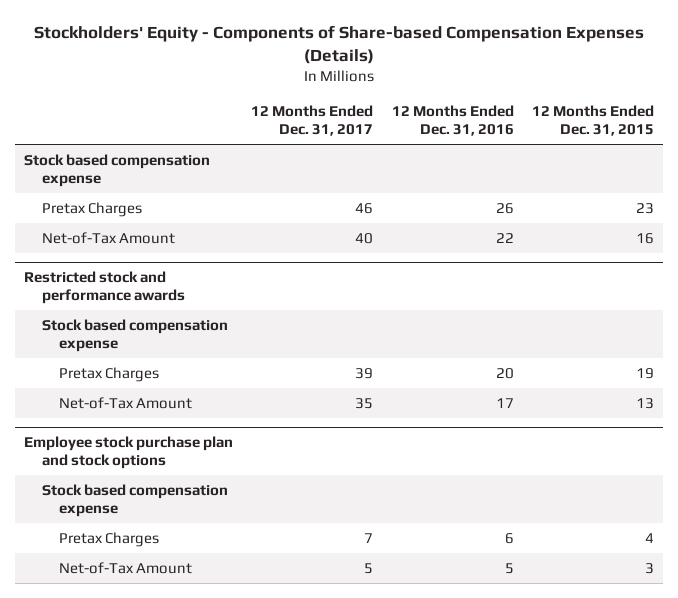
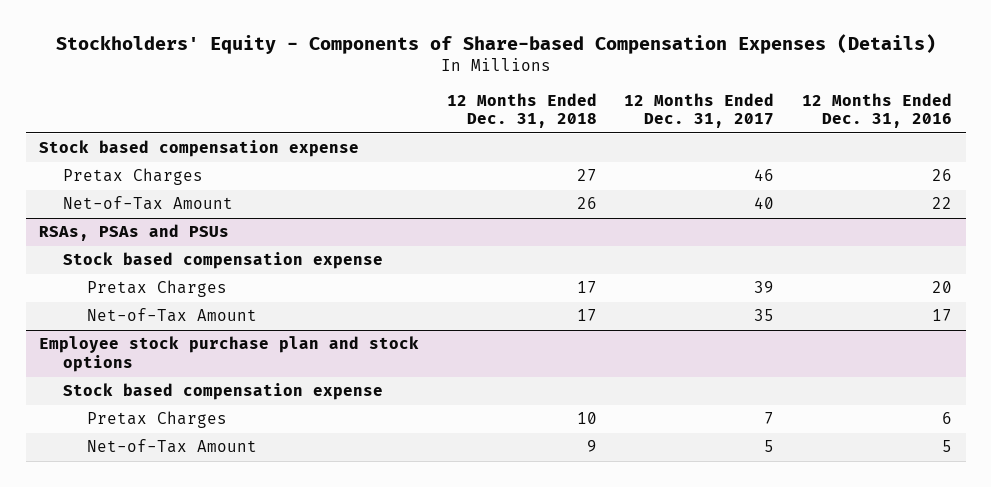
[531,104,654,137] 12 Months Ended Dec. 31, 2015 -> none
none -> [446,92,597,129] 12 Months Ended Dec. 31, 2018
[24,270,185,305] Restricted stock and performance awards -> [39,224,230,242] RSAs, PSAs and PSUs

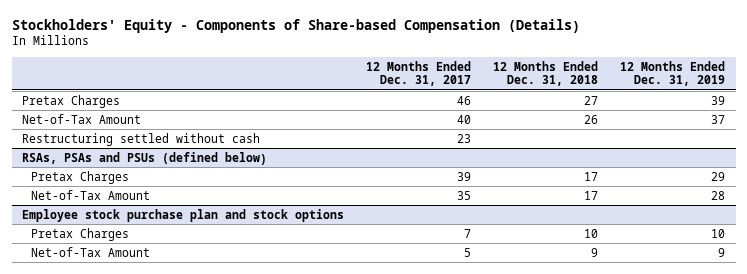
[55,33,936,54] Stockholders' Equity - Components of Share-based Compensation Expenses (Details) -> [11,18,580,33] Stockholders' Equity - Components of Share-based Compensation (Details)
[801,92,952,129] 12 Months Ended Dec. 31, 2016 -> none
none -> [619,60,725,87] 12 Months Ended Dec. 31, 2019
[39,140,360,158] Stock based compensation expense -> none
[63,252,384,270] Stock based compensation expense -> none
none -> [22,132,261,146] Restructuring settled without cash
[39,224,230,242] RSAs, PSAs and PSUs -> [22,151,268,165] RSAs, PSAs and PSUs (defined below)
[63,383,384,401] Stock based compensation expense -> none

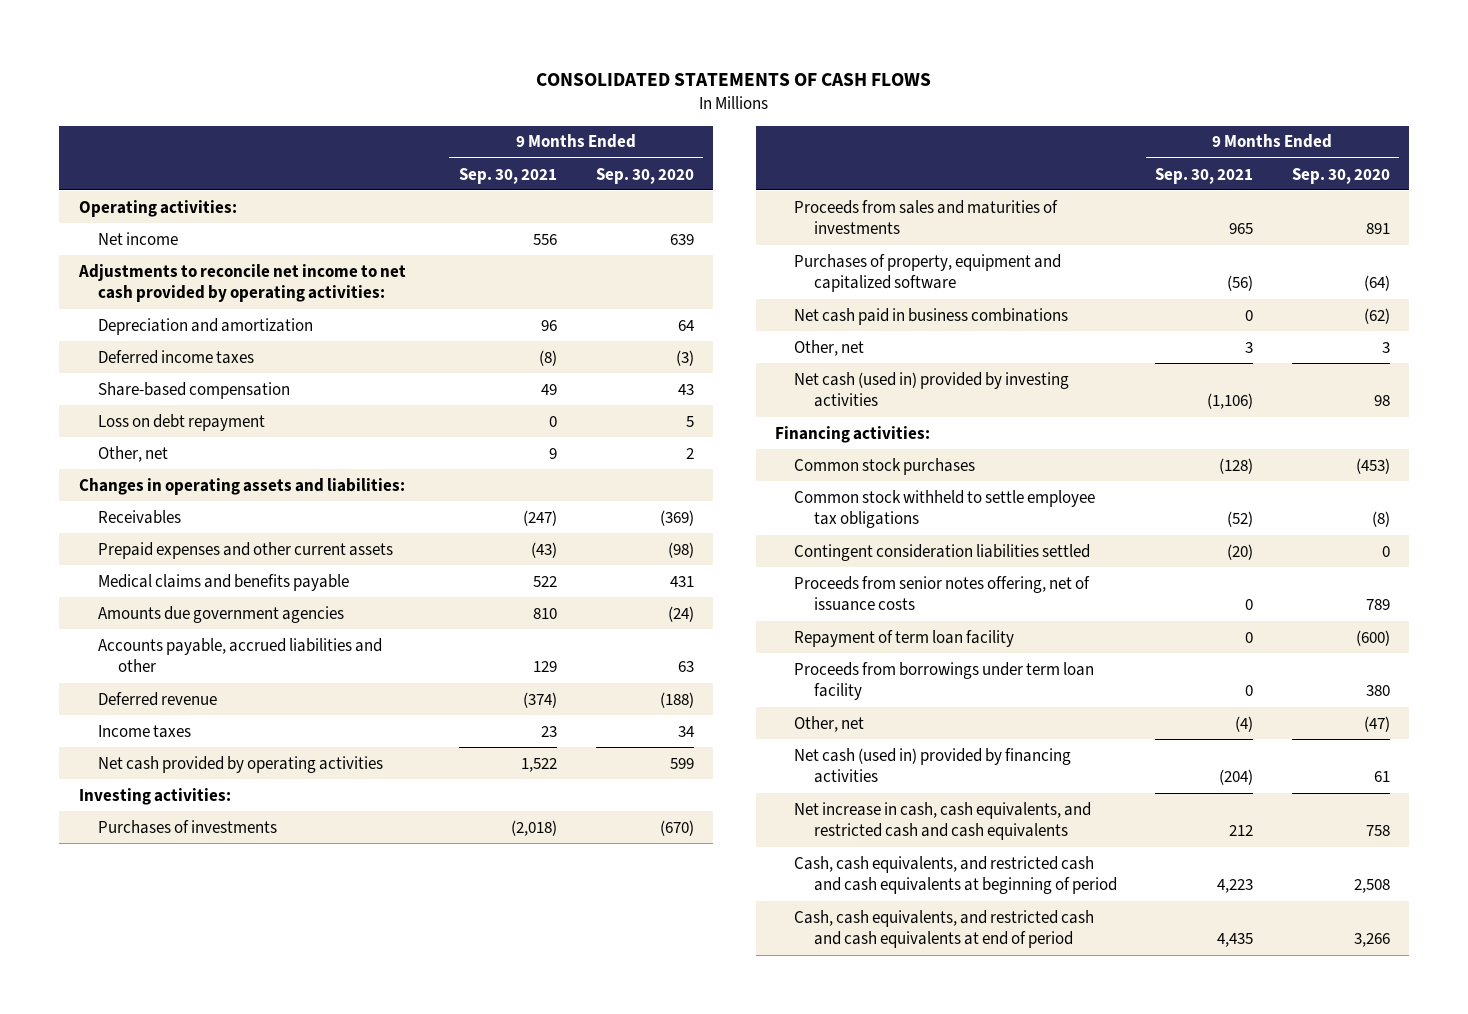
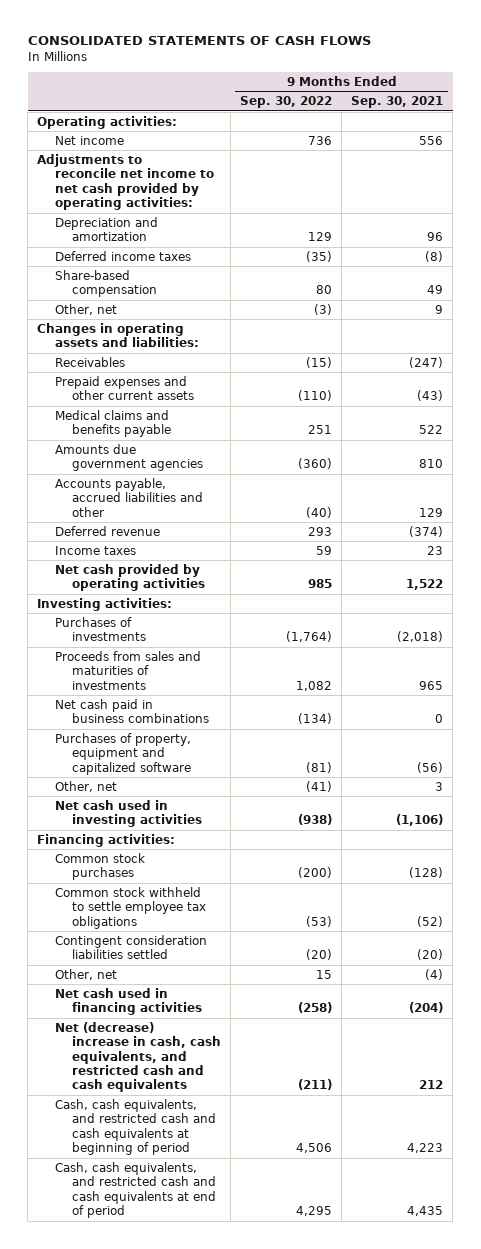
[595,167,694,184] Sep. 30, 2020 -> none
none -> [240,96,333,109] Sep. 30, 2022
[98,413,266,431] Loss on debt repayment -> none
[794,253,1062,293] Purchases of property, equipment and capitalized software -> [54,732,191,775] Purchases of property, equipment and capitalized software
[794,371,1070,408] Net cash (used in) provided by investing activities -> [54,799,202,828] Net cash used in investing activities
[794,575,1091,612] Proceeds from senior notes offering, net of issuance costs -> none
[794,629,1015,647] Repayment of term loan facility -> none
[794,661,1095,701] Proceeds from borrowings under term loan facility -> none
[794,747,1072,784] Net cash (used in) provided by financing activities -> [54,987,202,1016] Net cash used in financing activities
[794,801,1092,841] Net increase in cash, cash equivalents, and restricted cash and cash equivalents -> [54,1021,221,1093] Net (decrease) increase in cash, cash equivalents, and restricted cash and cash equivalents

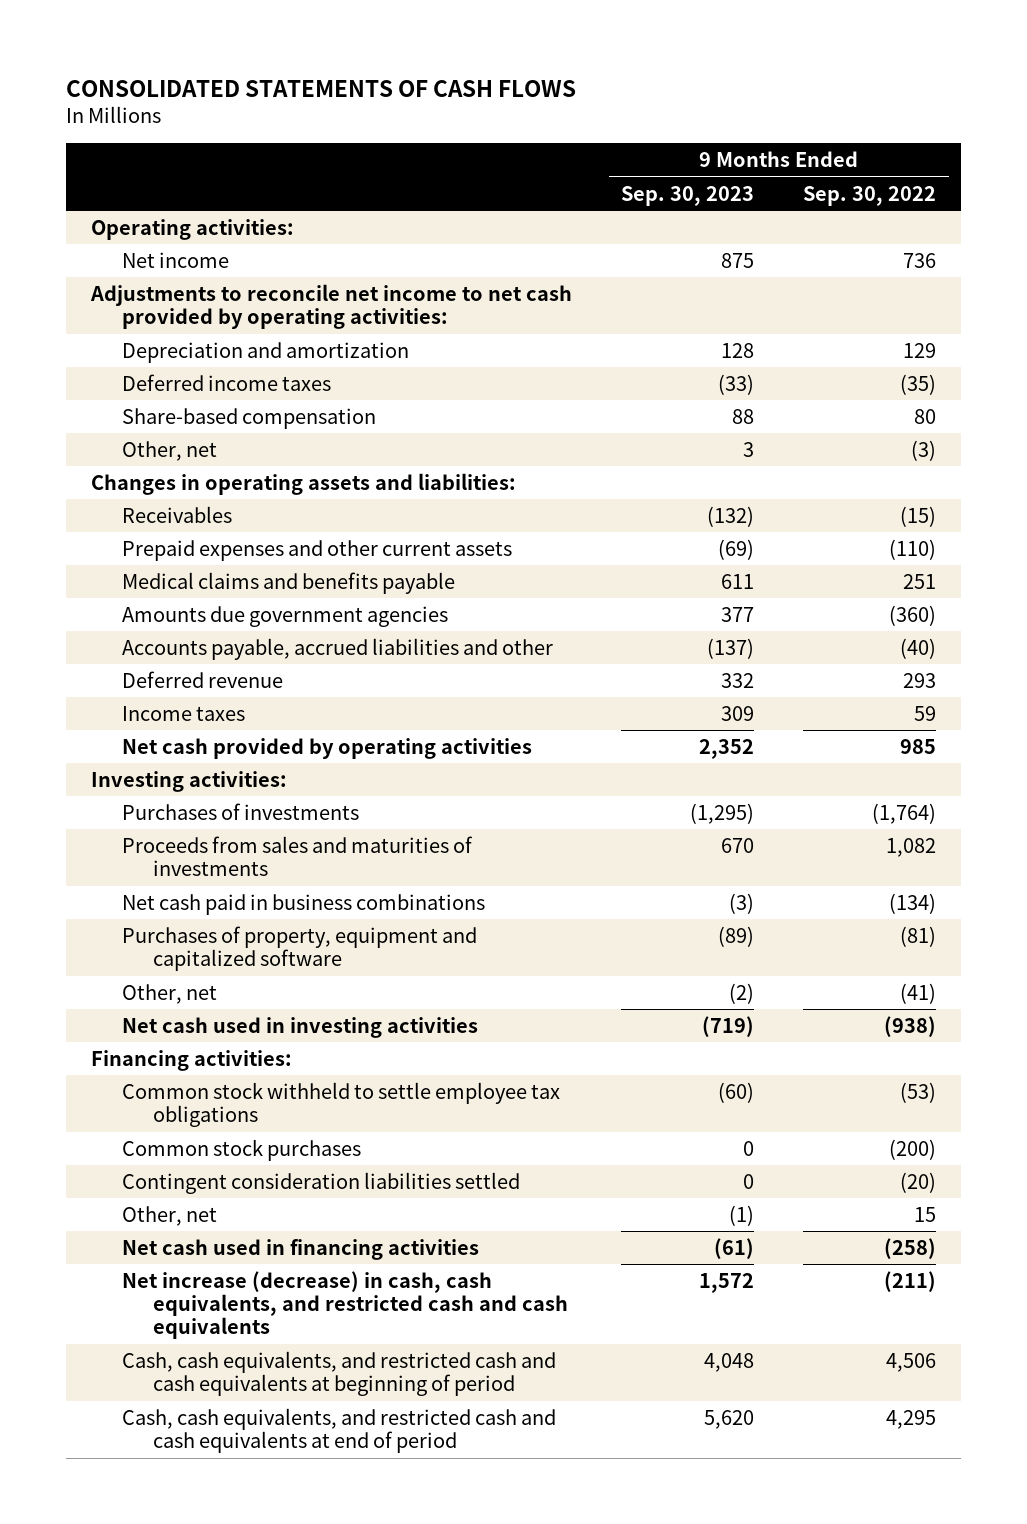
[351,96,444,109] Sep. 30, 2021 -> none
none -> [621,185,755,206] Sep. 30, 2023
[54,852,145,881] Common stock purchases -> [121,1138,361,1161] Common stock purchases
[54,1021,221,1093] Net (decrease) increase in cash, cash equivalents, and restricted cash and cash equivalents -> [121,1270,568,1340] Net increase (decrease) in cash, cash equivalents, and restricted cash and cash equivalents

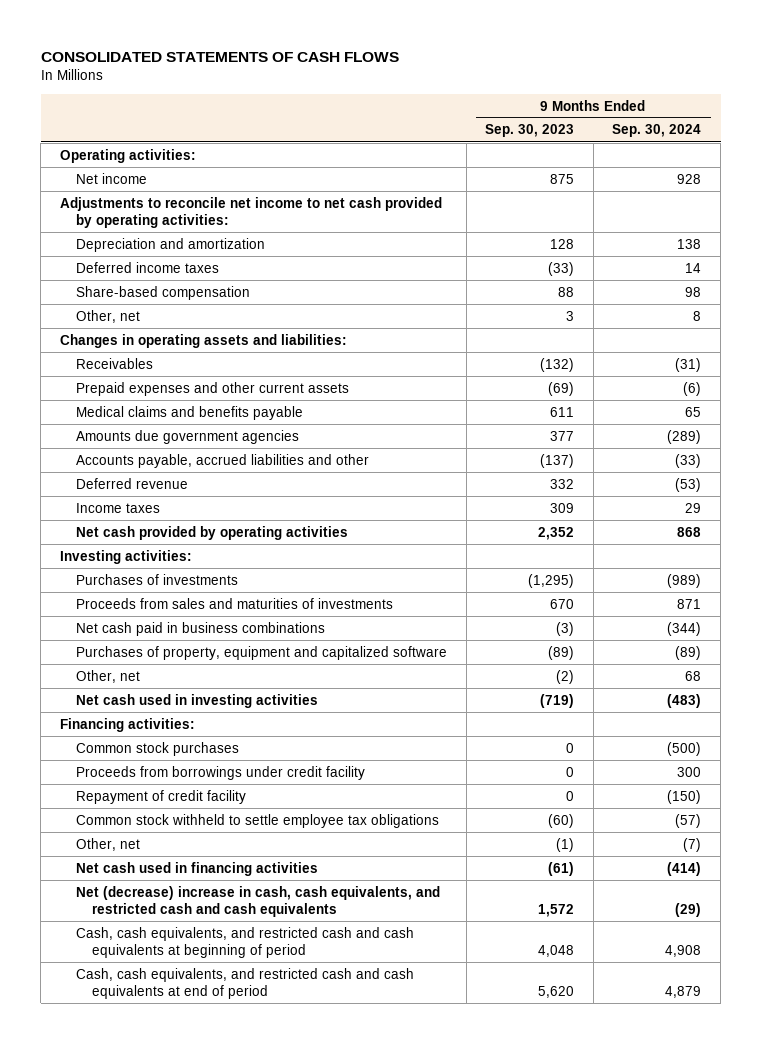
[803,185,937,206] Sep. 30, 2022 -> none
none -> [612,124,702,138] Sep. 30, 2024
[121,1171,520,1194] Contingent consideration liabilities settled -> none
none -> [76,765,366,780] Proceeds from borrowings under credit facility
none -> [76,789,247,804] Repayment of credit facility
[121,1081,560,1128] Common stock withheld to settle employee tax obligations -> [76,813,440,828] Common stock withheld to settle employee tax obligations
[121,1270,568,1340] Net increase (decrease) in cash, cash equivalents, and restricted cash and cash equivalents -> [76,885,441,917] Net (decrease) increase in cash, cash equivalents, and restricted cash and cash equivalents

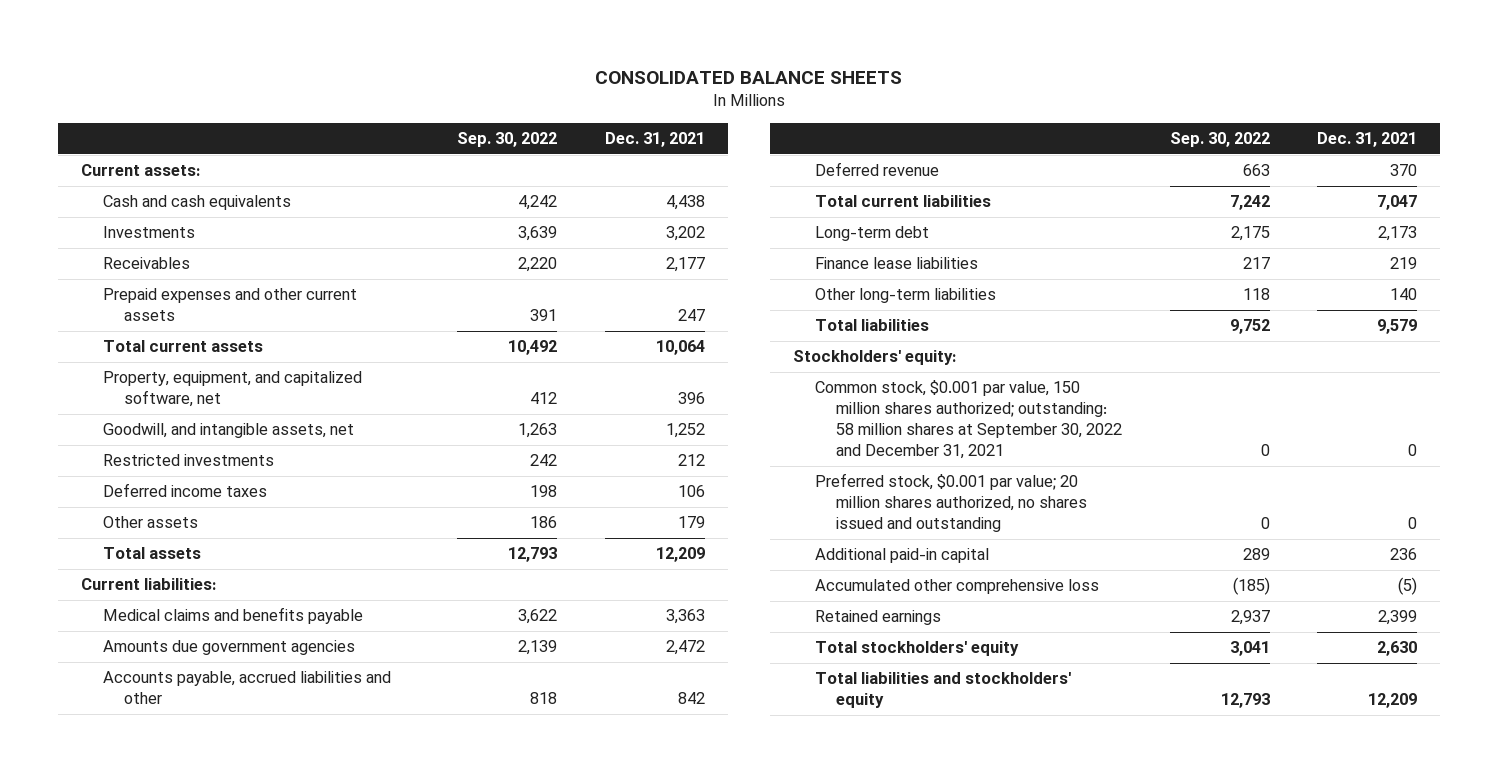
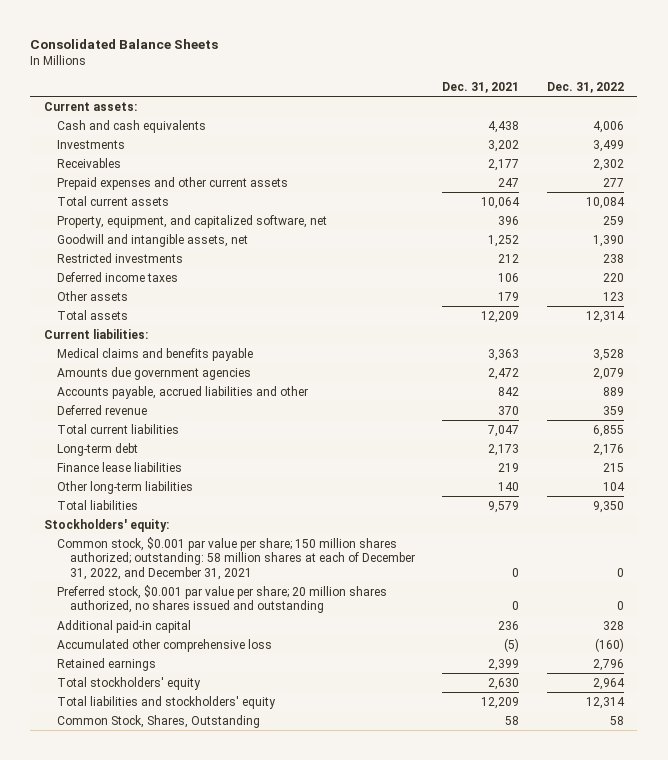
[595,70,903,84] CONSOLIDATED BALANCE SHEETS -> [30,38,219,49] Consolidated Balance Sheets
[457,132,558,148] Sep. 30, 2022 -> none
none -> [546,81,624,93] Dec. 31, 2022
[102,423,354,439] Goodwill, and intangible assets, net -> [57,233,249,247] Goodwill and intangible assets, net
[814,380,1123,460] Common stock, $0.001 par value, 150 million shares authorized; outstanding: 58 million shares at September 30, 2022 and December 31, 2021 -> [57,536,415,580] Common stock, $0.001 par value per share; 150 million shares authorized; outstanding: 58 million shares at each of December 31, 2022, and December 31, 2021
[814,473,1088,533] Preferred stock, $0.001 par value; 20 million shares authorized, no shares issued and outstanding -> [57,584,388,614] Preferred stock, $0.001 par value per share; 20 million shares authorized, no shares issued and outstanding
none -> [57,714,261,728] Common Stock, Shares, Outstanding

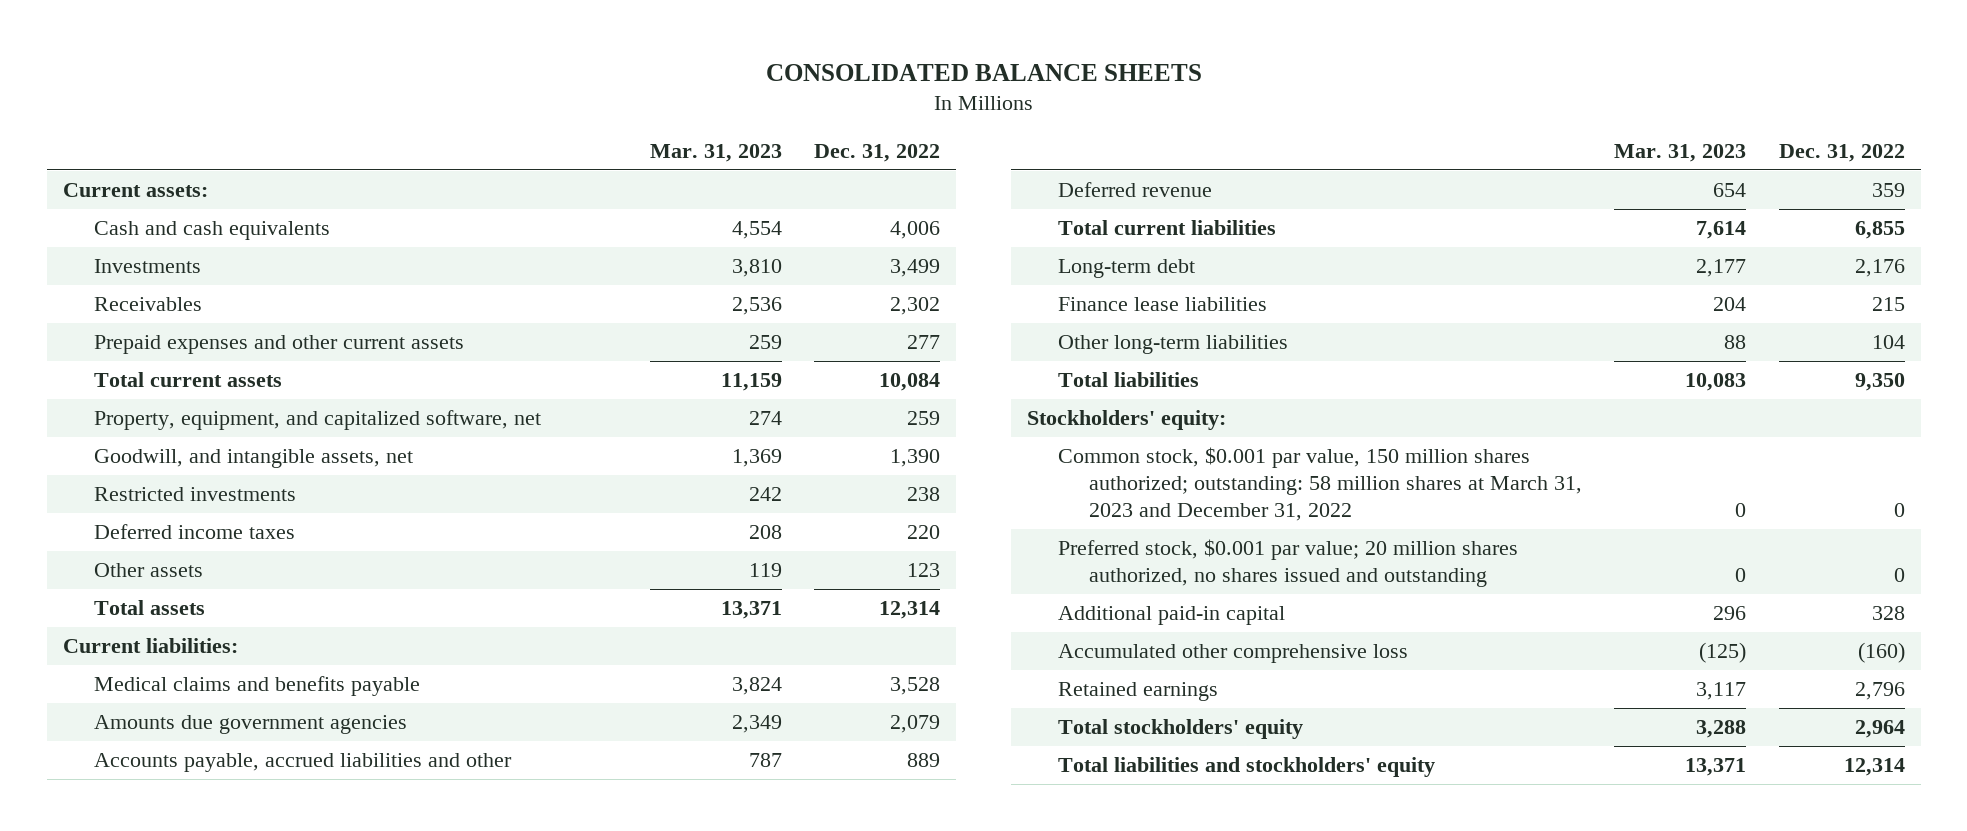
[30,38,219,49] Consolidated Balance Sheets -> [765,63,1202,81] CONSOLIDATED BALANCE SHEETS
[442,81,520,93] Dec. 31, 2021 -> none
none -> [650,143,783,162] Mar. 31, 2023
[57,233,249,247] Goodwill and intangible assets, net -> [94,448,414,468] Goodwill, and intangible assets, net
[57,536,415,580] Common stock, $0.001 par value per share; 150 million shares authorized; outstanding: 58 million shares at each of December 31, 2022, and December 31, 2021 -> [1058,446,1583,521] Common stock, $0.001 par value, 150 million shares authorized; outstanding: 58 million shares at March 31, 2023 and December 31, 2022
[57,584,388,614] Preferred stock, $0.001 par value per share; 20 million shares authorized, no shares issued and outstanding -> [1058,538,1519,587] Preferred stock, $0.001 par value; 20 million shares authorized, no shares issued and outstanding
[57,714,261,728] Common Stock, Shares, Outstanding -> none

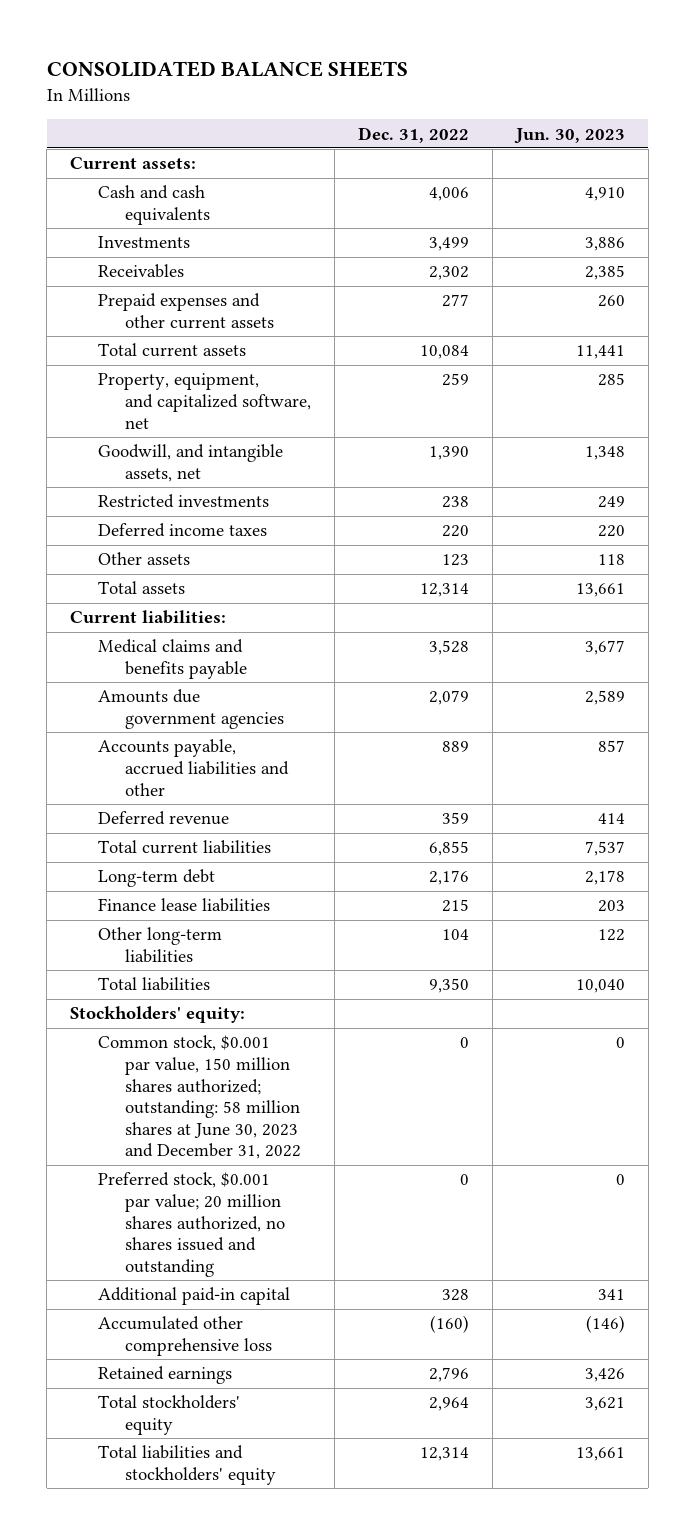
[650,143,783,162] Mar. 31, 2023 -> none
none -> [513,127,625,144] Jun. 30, 2023
[1058,446,1583,521] Common stock, $0.001 par value, 150 million shares authorized; outstanding: 58 million shares at March 31, 2023 and December 31, 2022 -> [97,1035,302,1160] Common stock, $0.001 par value, 150 million shares authorized; outstanding: 58 million shares at June 30, 2023 and December 31, 2022

